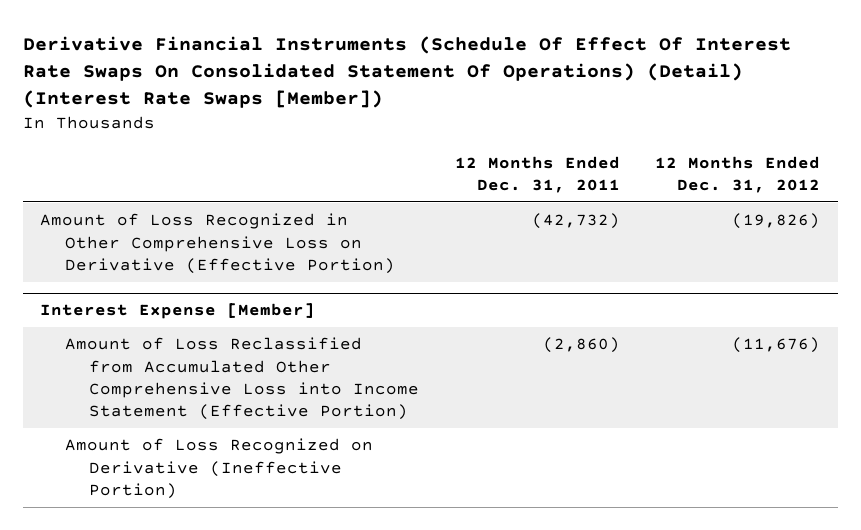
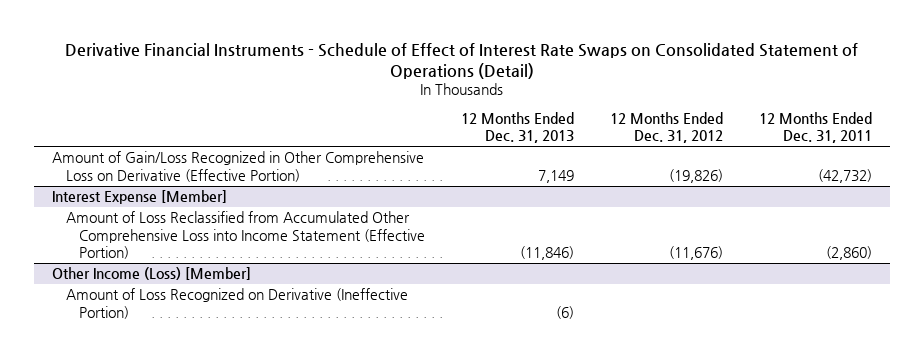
[22,35,791,109] Derivative Financial Instruments (Schedule Of Effect Of Interest Rate Swaps On Consolidated Statement Of Operations) (Detail) (Interest Rate Swaps [Member]) -> [64,42,858,79] Derivative Financial Instruments - Schedule of Effect of Interest Rate Swaps on Consolidated Statement of Operations (Detail)
none -> [461,111,575,144] 12 Months Ended Dec. 31, 2013
[40,213,395,274] Amount of Loss Recognized in Other Comprehensive Loss on Derivative (Effective Portion) -> [51,151,424,182] Amount of Gain/Loss Recognized in Other Comprehensive Loss on Derivative (Effective Portion)
none -> [51,267,251,281] Other Income (Loss) [Member]

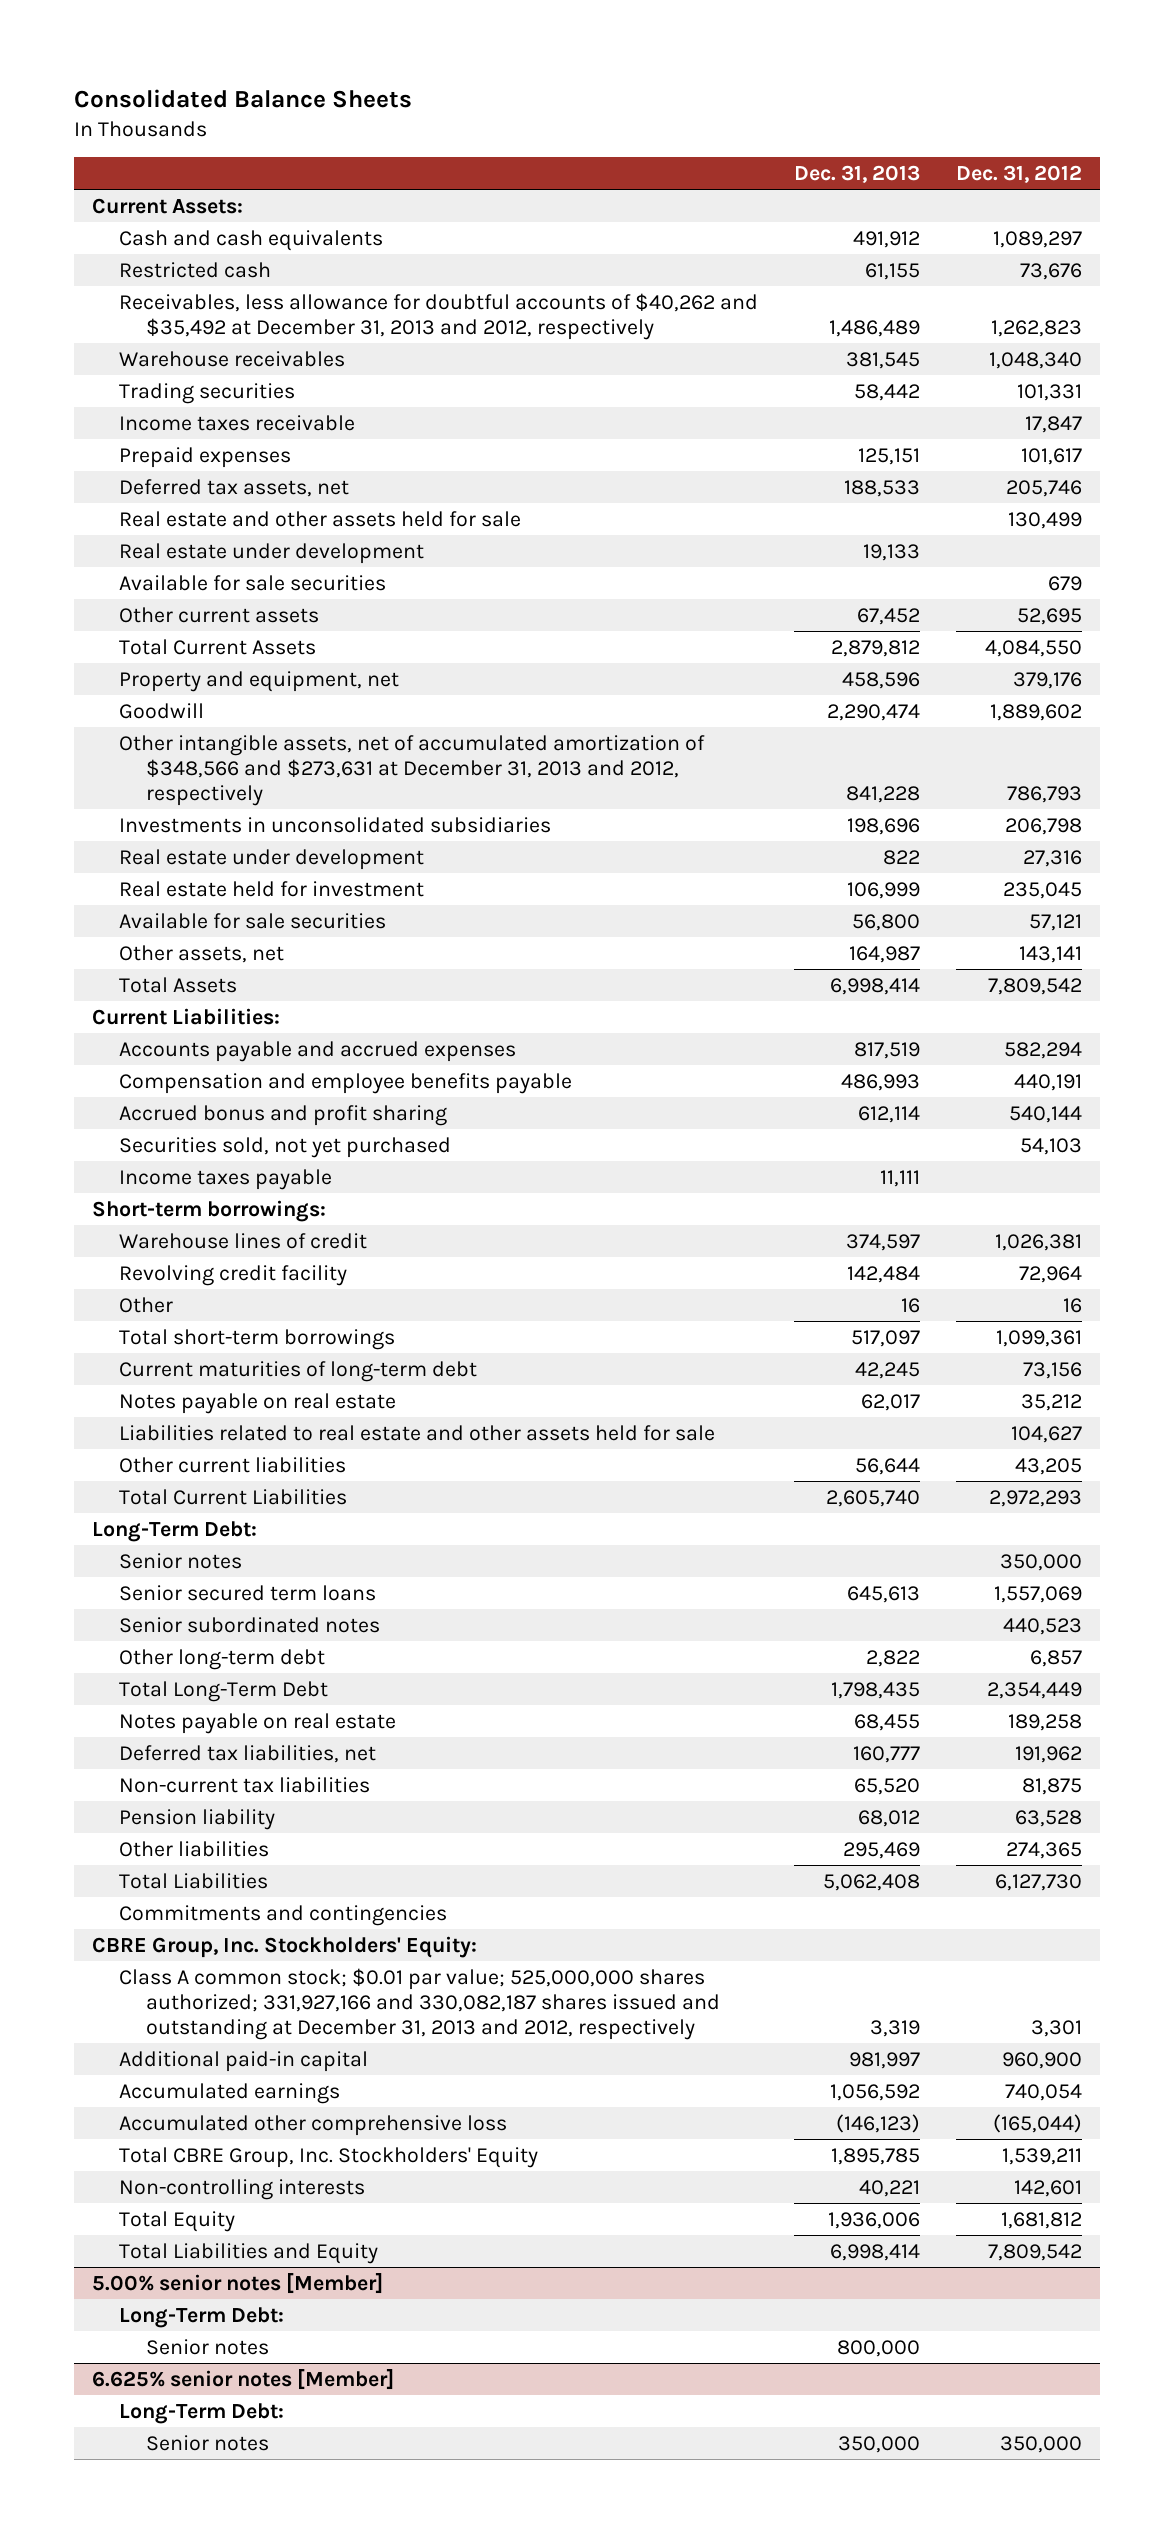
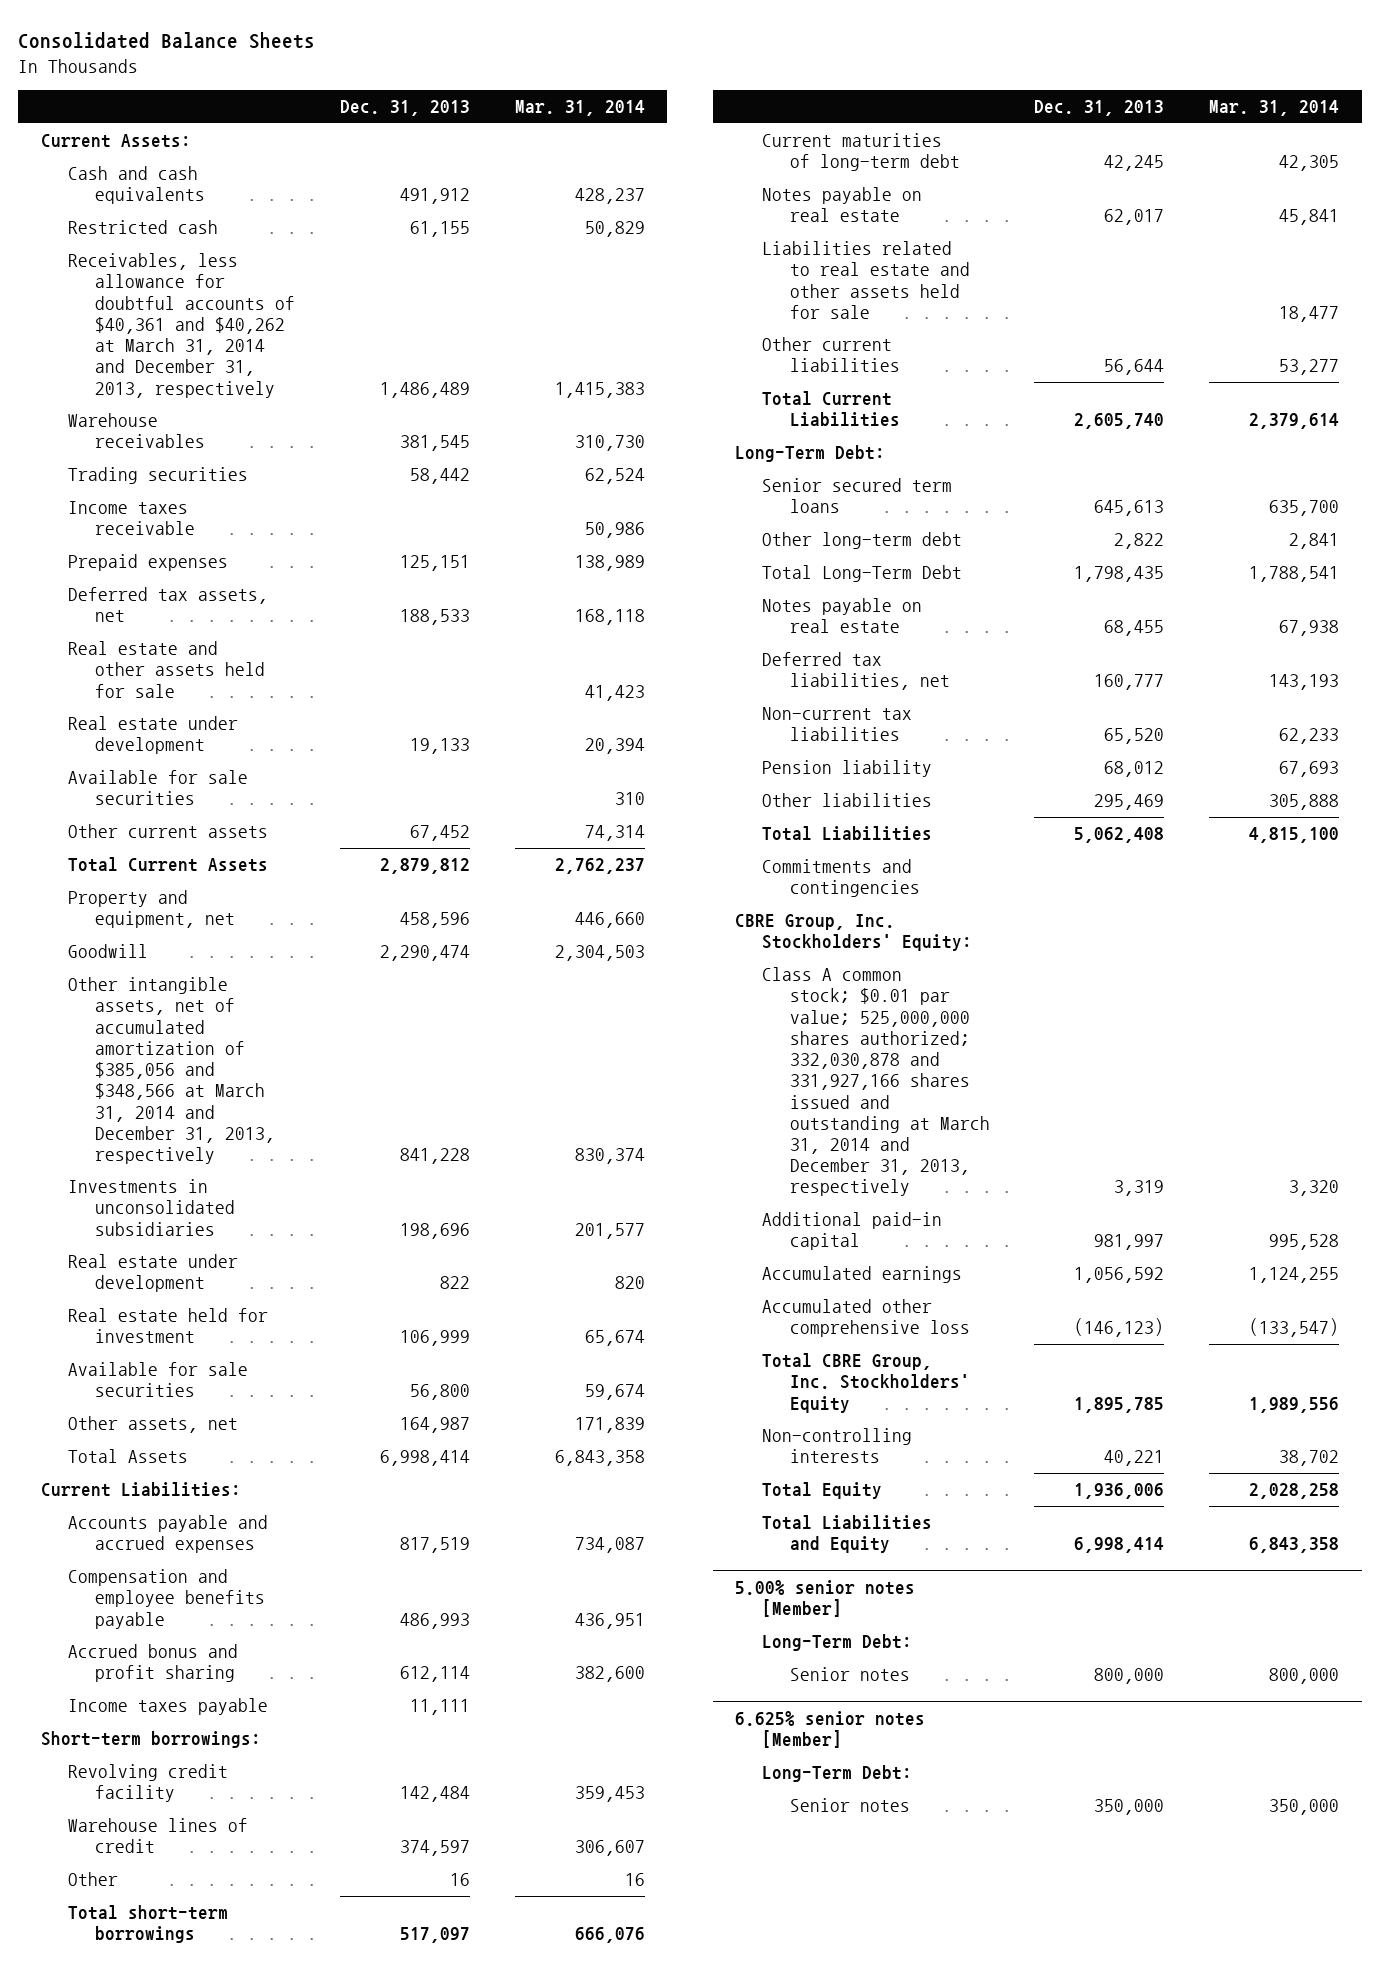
[955,164,1082,183] Dec. 31, 2012 -> none
none -> [514,100,645,117] Mar. 31, 2014
[119,292,759,340] Receivables, less allowance for doubtful accounts of $40,262 and $35,492 at December 31, 2013 and 2012, respectively -> [67,253,295,398] Receivables, less allowance for doubtful accounts of $40,361 and $40,262 at March 31, 2014 and December 31, 2013, respectively
[119,734,706,806] Other intangible assets, net of accumulated amortization of $348,566 and $273,631 at December 31, 2013 and 2012, respectively -> [67,977,275,1165] Other intangible assets, net of accumulated amortization of $385,056 and $348,566 at March 31, 2014 and December 31, 2013, respectively
[119,1136,452,1158] Securities sold, not yet purchased -> none
[119,1232,368,1249] Warehouse lines of credit -> [67,1818,248,1854] Warehouse lines of credit
[119,1552,243,1569] Senior notes -> none
[119,1616,381,1633] Senior subordinated notes -> none
[119,1967,721,2040] Class A common stock; $0.01 par value; 525,000,000 shares authorized; 331,927,166 and 330,082,187 shares issued and outstanding at December 31, 2013 and 2012, respectively -> [762,967,990,1197] Class A common stock; $0.01 par value; 525,000,000 shares authorized; 332,030,878 and 331,927,166 shares issued and outstanding at March 31, 2014 and December 31, 2013, respectively

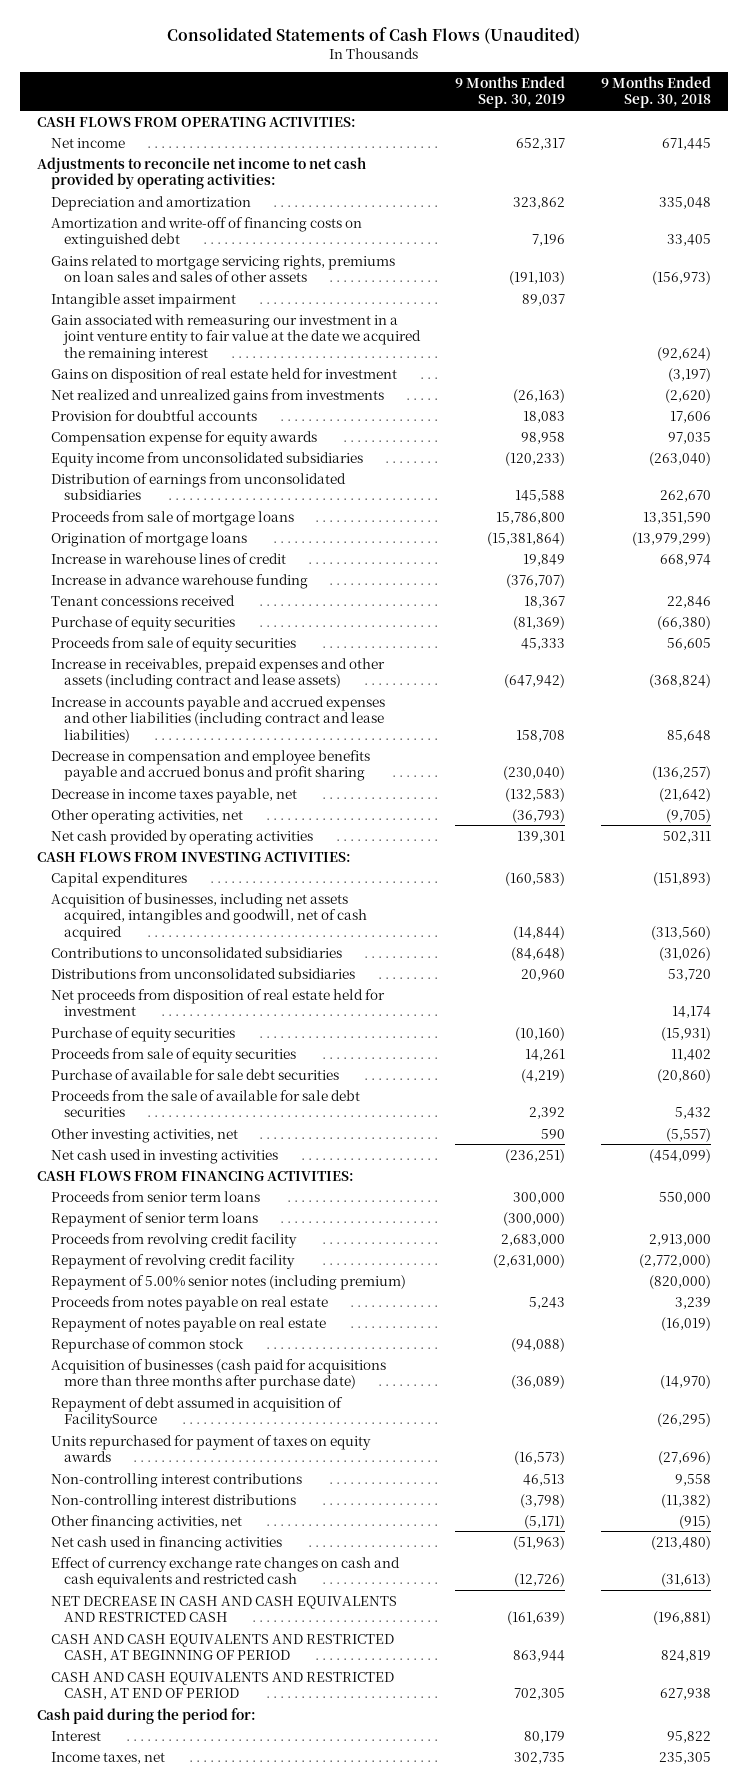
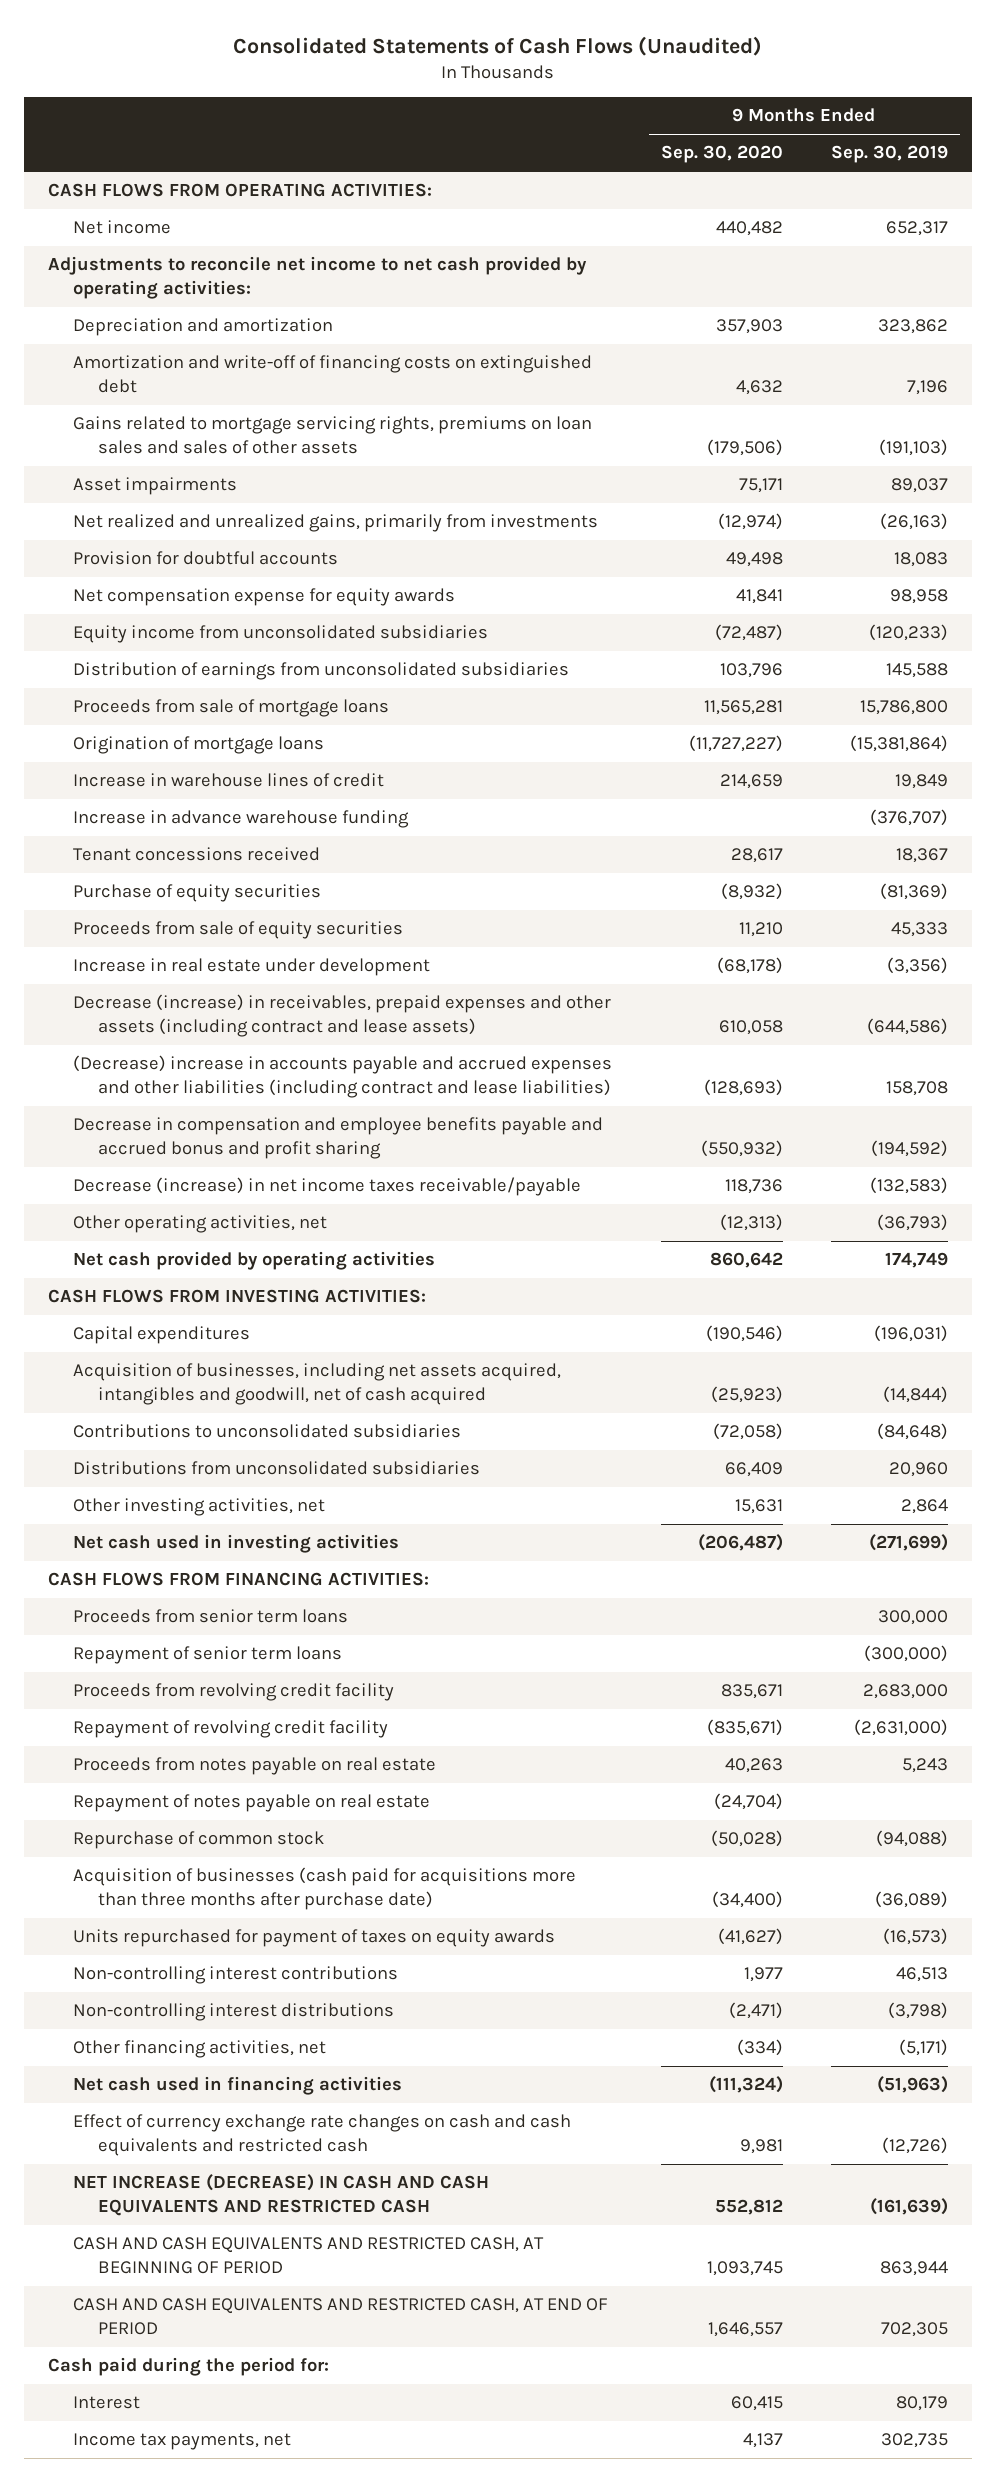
[600,75,711,109] 9 Months Ended Sep. 30, 2018 -> none
none -> [660,145,783,164] Sep. 30, 2020
[50,313,422,362] Gain associated with remeasuring our investment in a joint venture entity to fair value at the date we acquired the remaining interest -> none
[50,367,397,383] Gains on disposition of real estate held for investment -> none
[50,292,236,308] Intangible asset impairment -> [73,477,238,496] Asset impairments
[50,388,384,404] Net realized and unrealized gains from investments -> [73,514,599,533] Net realized and unrealized gains, primarily from investments
[50,430,317,446] Compensation expense for equity awards -> [73,588,456,607] Net compensation expense for equity awards
none -> [73,958,431,977] Increase in real estate under development
[50,657,385,690] Increase in receivables, prepaid expenses and other assets (including contract and lease assets) -> [73,994,612,1038] Decrease (increase) in receivables, prepaid expenses and other assets (including contract and lease assets)
[504,674,566,689] (647,942) -> [866,1018,948,1036] (644,586)
[50,695,385,743] Increase in accounts payable and accrued expenses and other liabilities (including contract and lease liabilities) -> [73,1055,613,1099] (Decrease) increase in accounts payable and accrued expenses and other liabilities (including contract and lease liabilities)
[503,766,566,781] (230,040) -> [870,1140,948,1158] (194,592)
[50,787,297,803] Decrease in income taxes payable, net -> [73,1177,582,1197] Decrease (increase) in net income taxes receivable/payable
[517,830,566,843] 139,301 -> [884,1252,948,1269] 174,749
[505,871,566,886] (160,583) -> [873,1325,948,1343] (196,031)
[50,988,385,1017] Net proceeds from disposition of real estate held for investment -> none
[50,1026,235,1042] Purchase of equity securities -> none
[50,1047,296,1063] Proceeds from sale of equity securities -> none
[50,1068,339,1080] Purchase of available for sale debt securities -> none
[50,1089,360,1118] Proceeds from the sale of available for sale debt securities -> none
[541,1128,566,1139] 590 -> [900,1499,948,1515] 2,864
[505,1148,566,1163] (236,251) -> [868,1534,948,1552] (271,699)
[50,1274,406,1290] Repayment of 5.00% senior notes (including premium) -> none
[50,1396,343,1429] Repayment of debt assumed in acquisition of FacilitySource -> none
[50,1595,397,1623] NET DECREASE IN CASH AND CASH EQUIVALENTS AND RESTRICTED CASH -> [73,2174,490,2217] NET INCREASE (DECREASE) IN CASH AND CASH EQUIVALENTS AND RESTRICTED CASH
[50,1751,165,1764] Income taxes, net -> [73,2433,292,2451] Income tax payments, net

